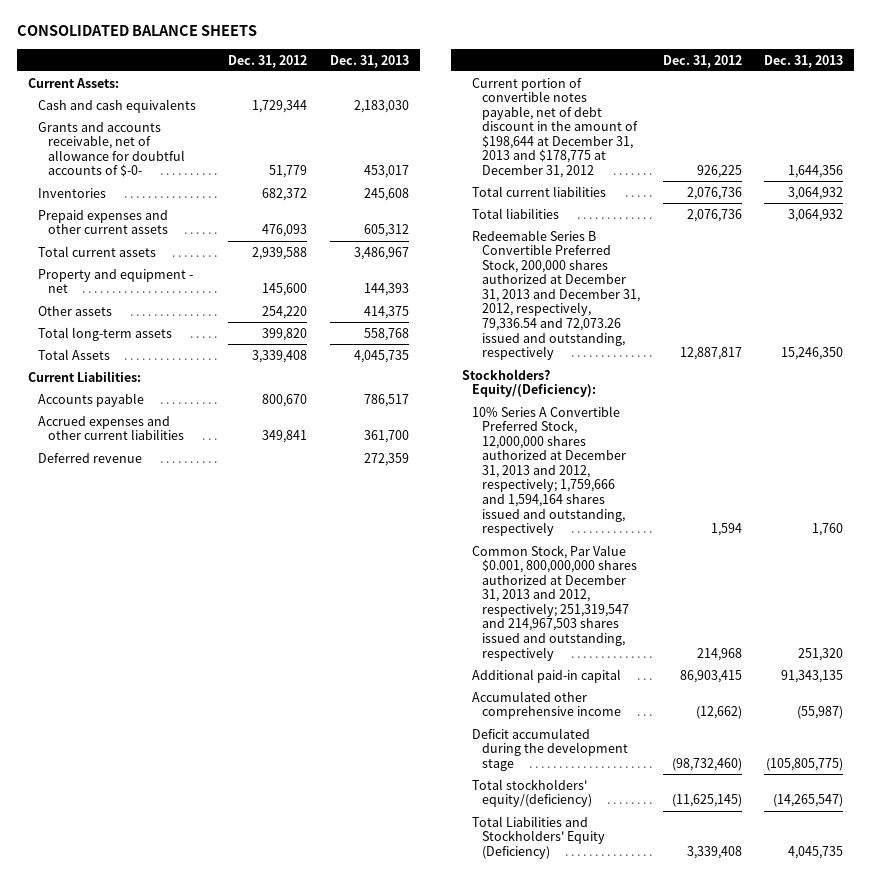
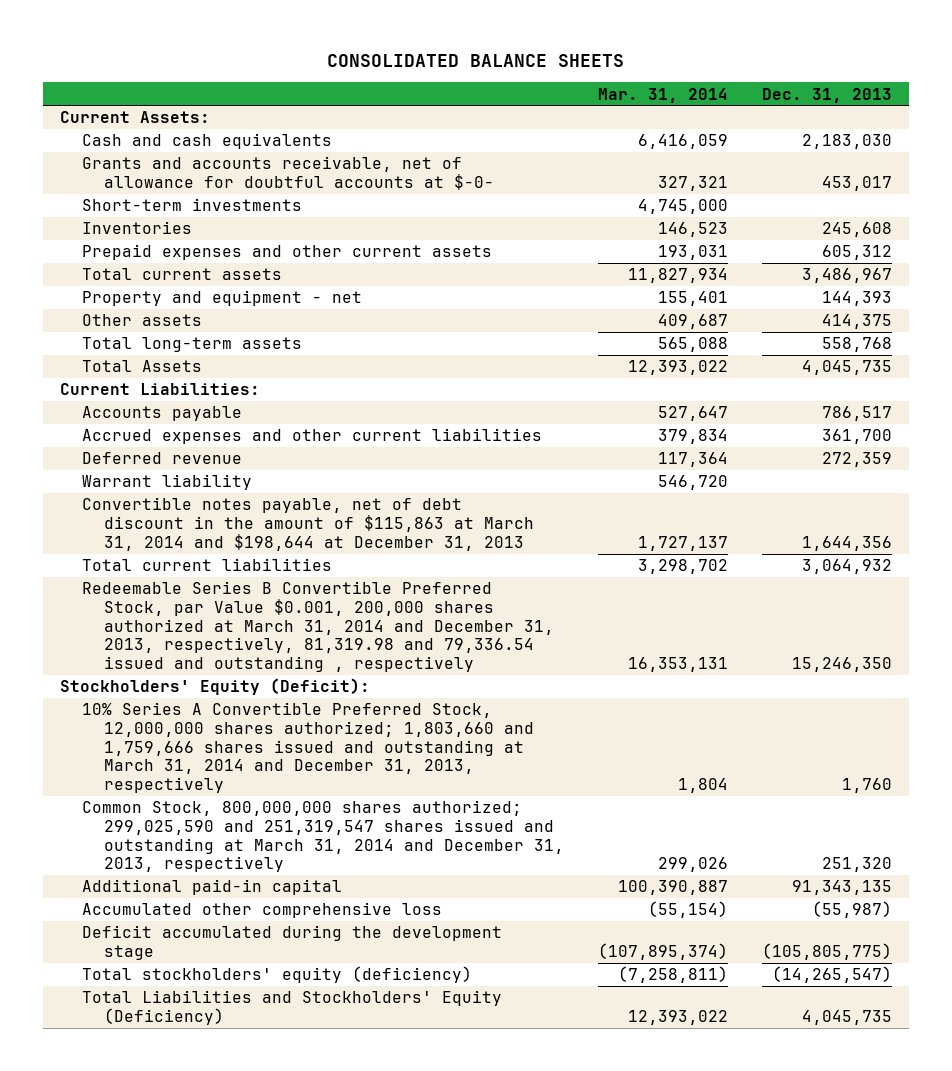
[228,54,308,68] Dec. 31, 2012 -> none
none -> [598,87,729,103] Mar. 31, 2014
[38,121,186,178] Grants and accounts receivable, net of allowance for doubtful accounts of $-0- -> [82,156,495,190] Grants and accounts receivable, net of allowance for doubtful accounts at $-0-
none -> [82,198,303,212] Short-term investments
none -> [82,474,253,491] Warrant liability
[472,77,639,178] Current portion of convertible notes payable, net of debt discount in the amount of $198,644 at December 31, 2013 and $178,775 at December 31, 2012 -> [82,497,535,551] Convertible notes payable, net of debt discount in the amount of $115,863 at March 31, 2014 and $198,644 at December 31, 2013
[472,207,560,219] Total liabilities -> none
[472,229,641,361] Redeemable Series B Convertible Preferred Stock, 200,000 shares authorized at December 31, 2013 and December 31, 2012, respectively, 79,336.54 and 72,073.26 issued and outstanding, respectively -> [82,581,555,673] Redeemable Series B Convertible Preferred Stock, par Value $0.001, 200,000 shares authorized at March 31, 2014 and December 31, 2013, respectively, 81,319.98 and 79,336.54 issued and outstanding , respectively
[462,368,597,398] Stockholders? Equity/(Deficiency): -> [59,678,370,696] Stockholders' Equity (Deficit):
[472,405,627,537] 10% Series A Convertible Preferred Stock, 12,000,000 shares authorized at December 31, 2013 and 2012, respectively; 1,759,666 and 1,594,164 shares issued and outstanding, respectively -> [82,702,535,794] 10% Series A Convertible Preferred Stock, 12,000,000 shares authorized; 1,803,660 and 1,759,666 shares issued and outstanding at March 31, 2014 and December 31, 2013, respectively
[472,544,638,661] Common Stock, Par Value $0.001, 800,000,000 shares authorized at December 31, 2013 and 2012, respectively; 251,319,547 and 214,967,503 shares issued and outstanding, respectively -> [82,800,565,873] Common Stock, 800,000,000 shares authorized; 299,025,590 and 251,319,547 shares issued and outstanding at March 31, 2014 and December 31, 2013, respectively
[472,690,622,720] Accumulated other comprehensive income -> [82,902,443,919] Accumulated other comprehensive loss
[472,778,593,808] Total stockholders' equity/(deficiency) -> [82,966,473,984] Total stockholders' equity (deficiency)

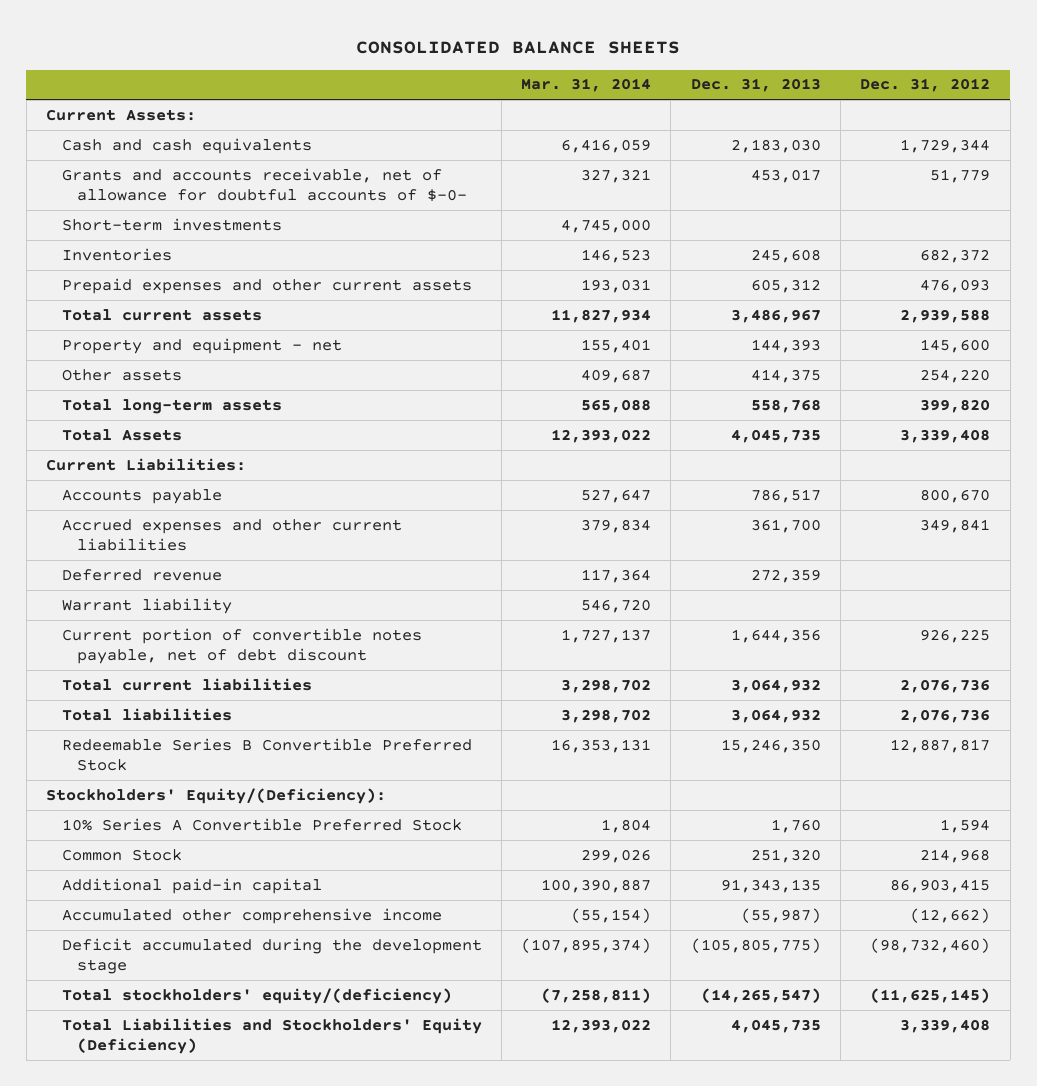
none -> [860,78,991,93] Dec. 31, 2012
[82,156,495,190] Grants and accounts receivable, net of allowance for doubtful accounts at $-0- -> [61,167,467,203] Grants and accounts receivable, net of allowance for doubtful accounts of $-0-
[82,497,535,551] Convertible notes payable, net of debt discount in the amount of $115,863 at March 31, 2014 and $198,644 at December 31, 2013 -> [61,627,422,665] Current portion of convertible notes payable, net of debt discount
none -> [61,707,232,721] Total liabilities
[82,581,555,673] Redeemable Series B Convertible Preferred Stock, par Value $0.001, 200,000 shares authorized at March 31, 2014 and December 31, 2013, respectively, 81,319.98 and 79,336.54 issued and outstanding , respectively -> [61,737,472,772] Redeemable Series B Convertible Preferred Stock
[59,678,370,696] Stockholders' Equity (Deficit): -> [46,787,387,804] Stockholders' Equity/(Deficiency):
[82,702,535,794] 10% Series A Convertible Preferred Stock, 12,000,000 shares authorized; 1,803,660 and 1,759,666 shares issued and outstanding at March 31, 2014 and December 31, 2013, respectively -> [61,817,462,831] 10% Series A Convertible Preferred Stock
[82,800,565,873] Common Stock, 800,000,000 shares authorized; 299,025,590 and 251,319,547 shares issued and outstanding at March 31, 2014 and December 31, 2013, respectively -> [61,848,182,861] Common Stock
[82,902,443,919] Accumulated other comprehensive loss -> [61,907,442,924] Accumulated other comprehensive income
[82,966,473,984] Total stockholders' equity (deficiency) -> [61,987,452,1004] Total stockholders' equity/(deficiency)

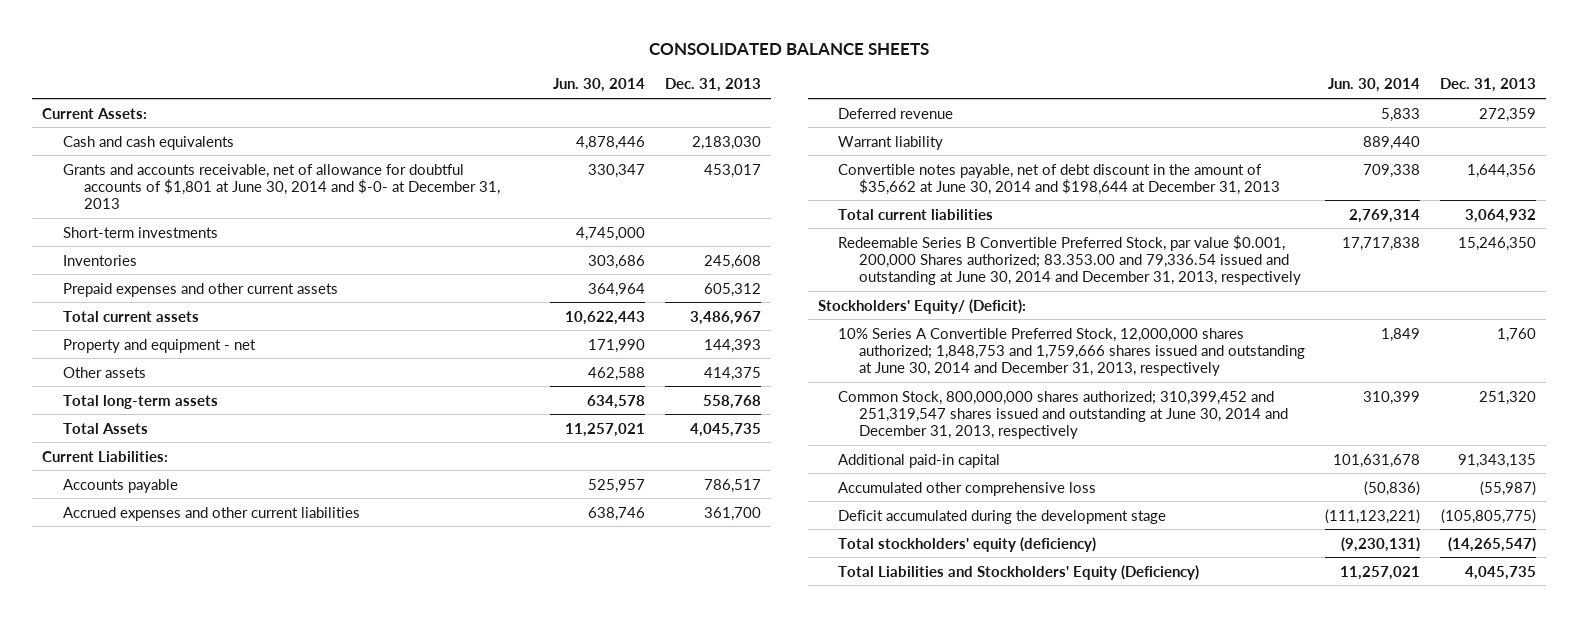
[521,78,652,93] Mar. 31, 2014 -> none
[860,78,991,93] Dec. 31, 2012 -> none
none -> [552,78,645,93] Jun. 30, 2014
[61,167,467,203] Grants and accounts receivable, net of allowance for doubtful accounts of $-0- -> [62,163,500,209] Grants and accounts receivable, net of allowance for doubtful accounts of $1,801 at June 30, 2014 and $-0- at December 31, 2013
[61,627,422,665] Current portion of convertible notes payable, net of debt discount -> [838,163,1280,195] Convertible notes payable, net of debt discount in the amount of $35,662 at June 30, 2014 and $198,644 at December 31, 2013
[61,707,232,721] Total liabilities -> none
[61,737,472,772] Redeemable Series B Convertible Preferred Stock -> [838,234,1301,285] Redeemable Series B Convertible Preferred Stock, par value $0.001, 200,000 Shares authorized; 83.353.00 and 79,336.54 issued and outstanding at June 30, 2014 and December 31, 2013, respectively
[46,787,387,804] Stockholders' Equity/(Deficiency): -> [817,298,1026,314] Stockholders' Equity/ (Deficit):
[61,817,462,831] 10% Series A Convertible Preferred Stock -> [838,327,1305,376] 10% Series A Convertible Preferred Stock, 12,000,000 shares authorized; 1,848,753 and 1,759,666 shares issued and outstanding at June 30, 2014 and December 31, 2013, respectively
[61,848,182,861] Common Stock -> [838,390,1288,439] Common Stock, 800,000,000 shares authorized; 310,399,452 and 251,319,547 shares issued and outstanding at June 30, 2014 and December 31, 2013, respectively
[61,907,442,924] Accumulated other comprehensive income -> [838,481,1097,496] Accumulated other comprehensive loss
[61,987,452,1004] Total stockholders' equity/(deficiency) -> [838,536,1097,552] Total stockholders' equity (deficiency)

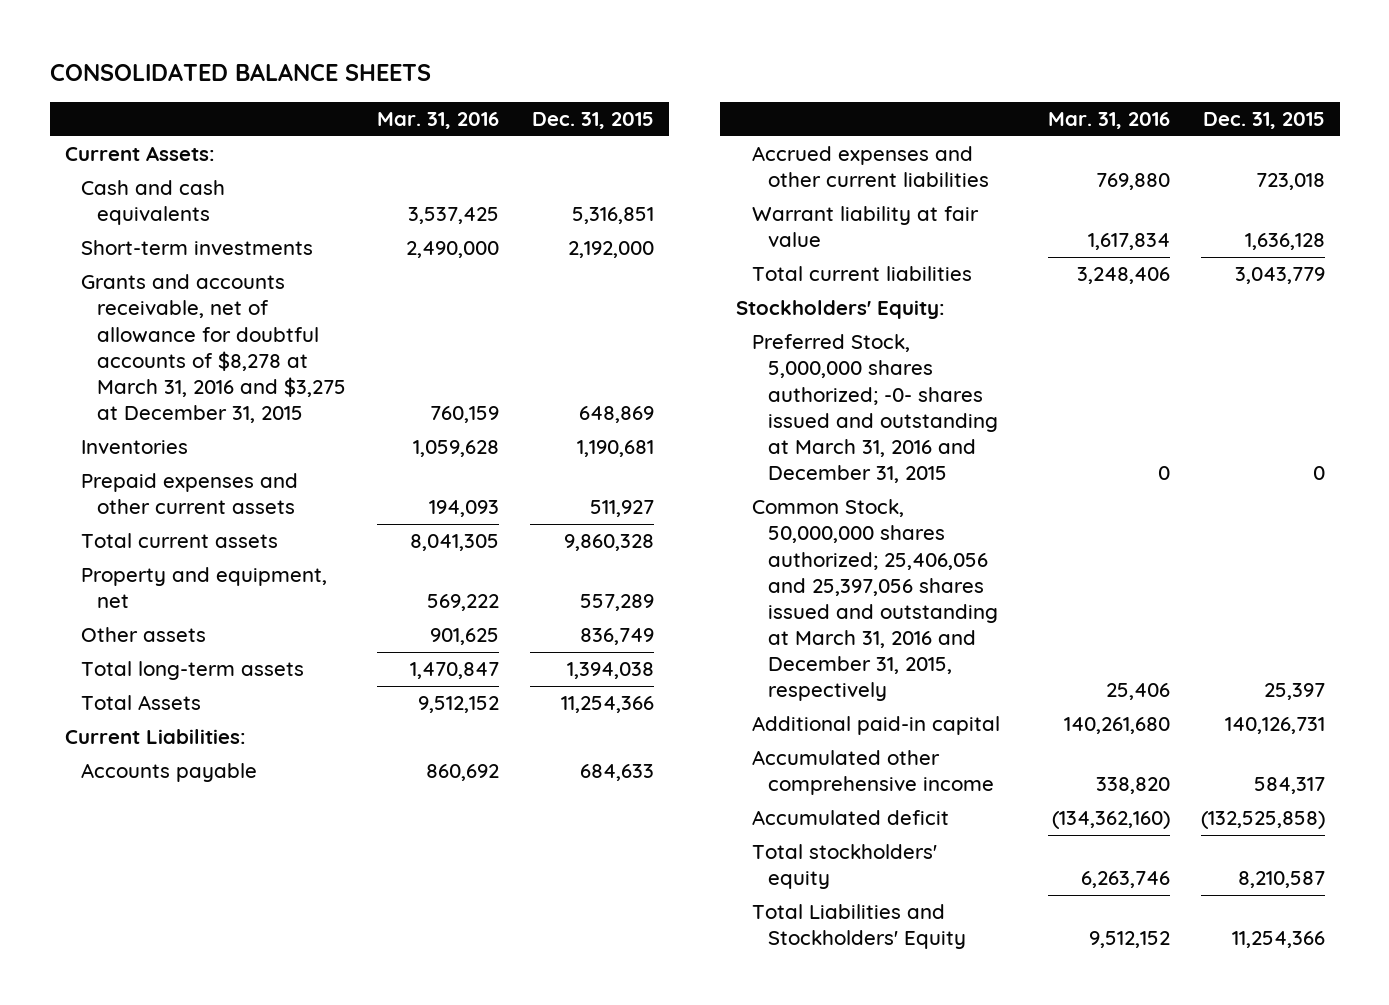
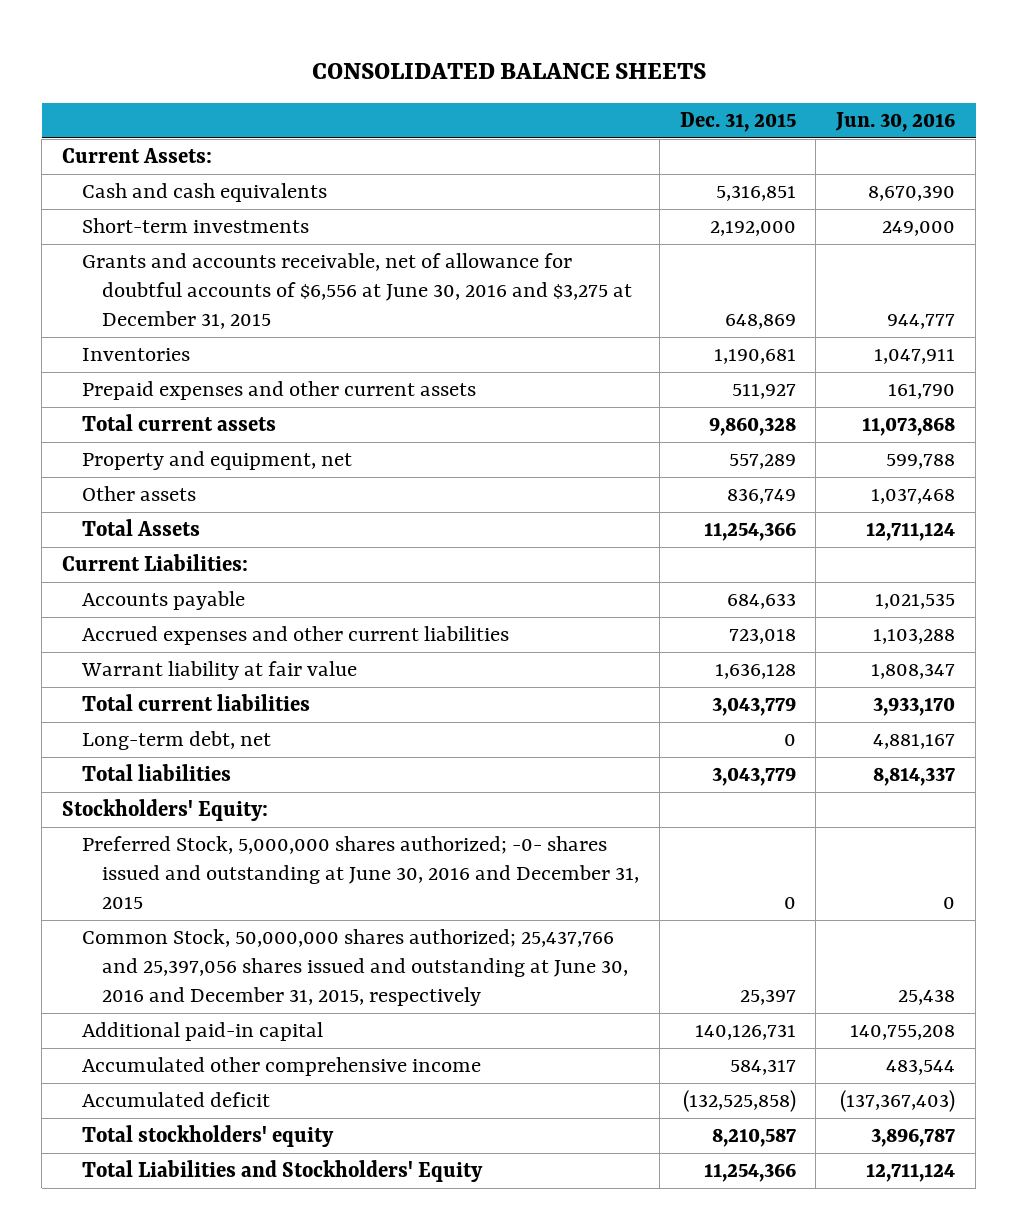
[377,111,500,129] Mar. 31, 2016 -> none
none -> [835,112,956,133] Jun. 30, 2016
[81,274,347,424] Grants and accounts receivable, net of allowance for doubtful accounts of $8,278 at March 31, 2016 and $3,275 at December 31, 2015 -> [82,253,632,329] Grants and accounts receivable, net of allowance for doubtful accounts of $6,556 at June 30, 2016 and $3,275 at December 31, 2015
[81,661,305,681] Total long-term assets -> none
none -> [82,731,272,751] Long-term debt, net
none -> [82,764,232,782] Total liabilities
[751,334,999,484] Preferred Stock, 5,000,000 shares authorized; -0- shares issued and outstanding at March 31, 2016 and December 31, 2015 -> [82,836,639,909] Preferred Stock, 5,000,000 shares authorized; -0- shares issued and outstanding at June 30, 2016 and December 31, 2015
[751,499,999,702] Common Stock, 50,000,000 shares authorized; 25,406,056 and 25,397,056 shares issued and outstanding at March 31, 2016 and December 31, 2015, respectively -> [82,929,628,1006] Common Stock, 50,000,000 shares authorized; 25,437,766 and 25,397,056 shares issued and outstanding at June 30, 2016 and December 31, 2015, respectively

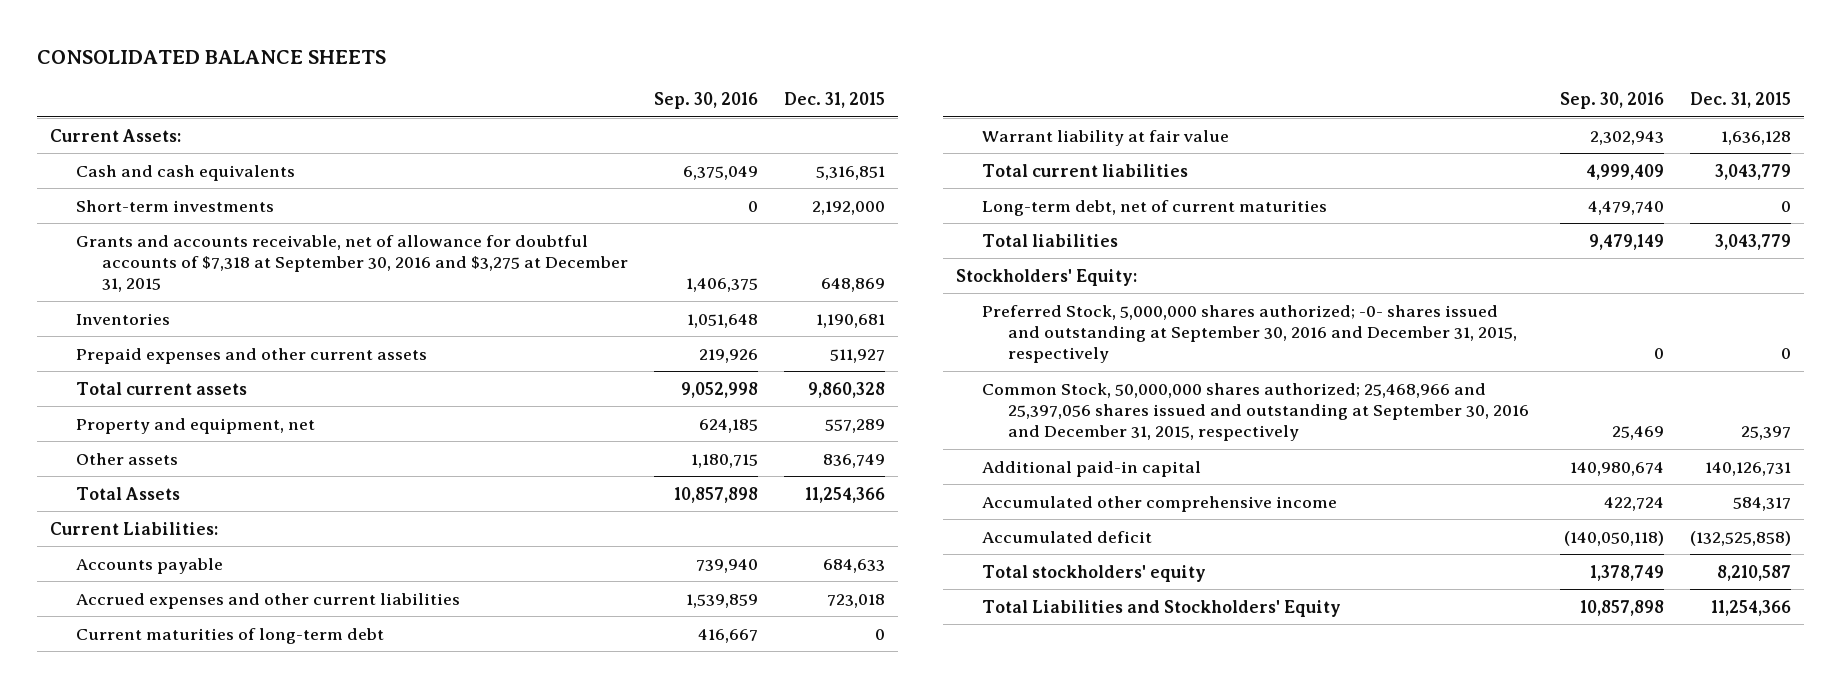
[835,112,956,133] Jun. 30, 2016 -> none
none -> [654,92,759,110] Sep. 30, 2016
[82,253,632,329] Grants and accounts receivable, net of allowance for doubtful accounts of $6,556 at June 30, 2016 and $3,275 at December 31, 2015 -> [75,234,628,293] Grants and accounts receivable, net of allowance for doubtful accounts of $7,318 at September 30, 2016 and $3,275 at December 31, 2015
none -> [75,627,384,644] Current maturities of long-term debt
[82,731,272,751] Long-term debt, net -> [981,199,1327,216] Long-term debt, net of current maturities
[82,836,639,909] Preferred Stock, 5,000,000 shares authorized; -0- shares issued and outstanding at June 30, 2016 and December 31, 2015 -> [981,304,1517,364] Preferred Stock, 5,000,000 shares authorized; -0- shares issued and outstanding at September 30, 2016 and December 31, 2015, respectively
[82,929,628,1006] Common Stock, 50,000,000 shares authorized; 25,437,766 and 25,397,056 shares issued and outstanding at June 30, 2016 and December 31, 2015, respectively -> [981,382,1529,442] Common Stock, 50,000,000 shares authorized; 25,468,966 and 25,397,056 shares issued and outstanding at September 30, 2016 and December 31, 2015, respectively

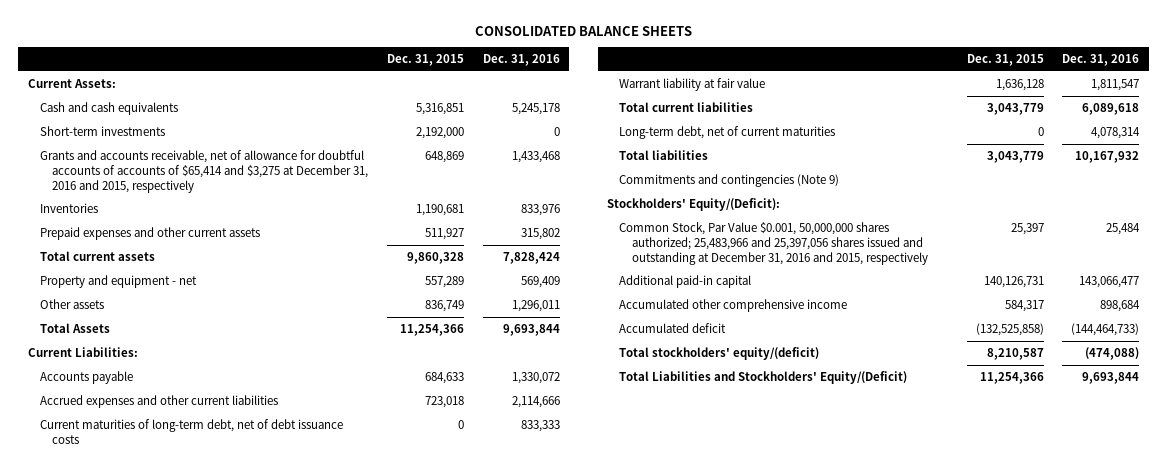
[654,92,759,110] Sep. 30, 2016 -> none
none -> [482,54,560,67] Dec. 31, 2016
[75,234,628,293] Grants and accounts receivable, net of allowance for doubtful accounts of $7,318 at September 30, 2016 and $3,275 at December 31, 2015 -> [39,149,369,193] Grants and accounts receivable, net of allowance for doubtful accounts of accounts of $65,414 and $3,275 at December 31, 2016 and 2015, respectively
[75,417,315,434] Property and equipment, net -> [39,274,197,288] Property and equipment - net
[75,627,384,644] Current maturities of long-term debt -> [39,418,343,444] Current maturities of long-term debt, net of debt issuance costs
[981,304,1517,364] Preferred Stock, 5,000,000 shares authorized; -0- shares issued and outstanding at September 30, 2016 and December 31, 2015, respectively -> none
none -> [619,173,840,187] Commitments and contingencies (Note 9)
[955,268,1137,286] Stockholders' Equity: -> [607,197,781,211] Stockholders' Equity/(Deficit):
[981,382,1529,442] Common Stock, 50,000,000 shares authorized; 25,468,966 and 25,397,056 shares issued and outstanding at September 30, 2016 and December 31, 2015, respectively -> [619,221,928,265] Common Stock, Par Value $0.001, 50,000,000 shares authorized; 25,483,966 and 25,397,056 shares issued and outstanding at December 31, 2016 and 2015, respectively
[981,564,1206,582] Total stockholders' equity -> [619,346,820,360] Total stockholders' equity/(deficit)
[981,599,1341,617] Total Liabilities and Stockholders' Equity -> [619,370,908,384] Total Liabilities and Stockholders' Equity/(Deficit)

